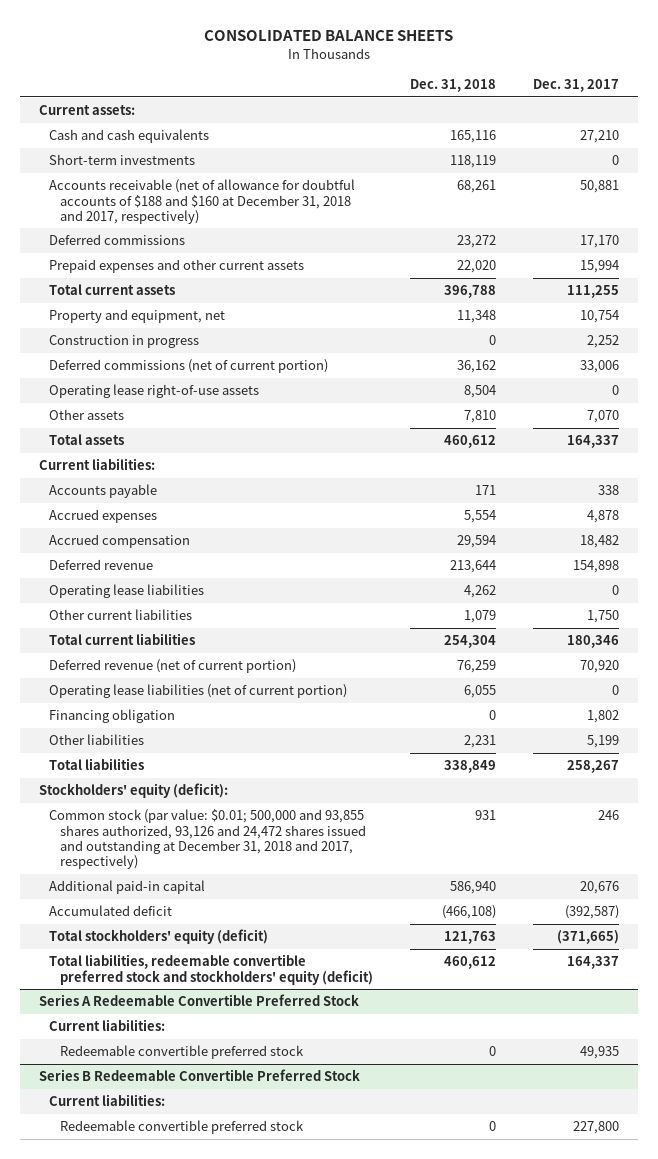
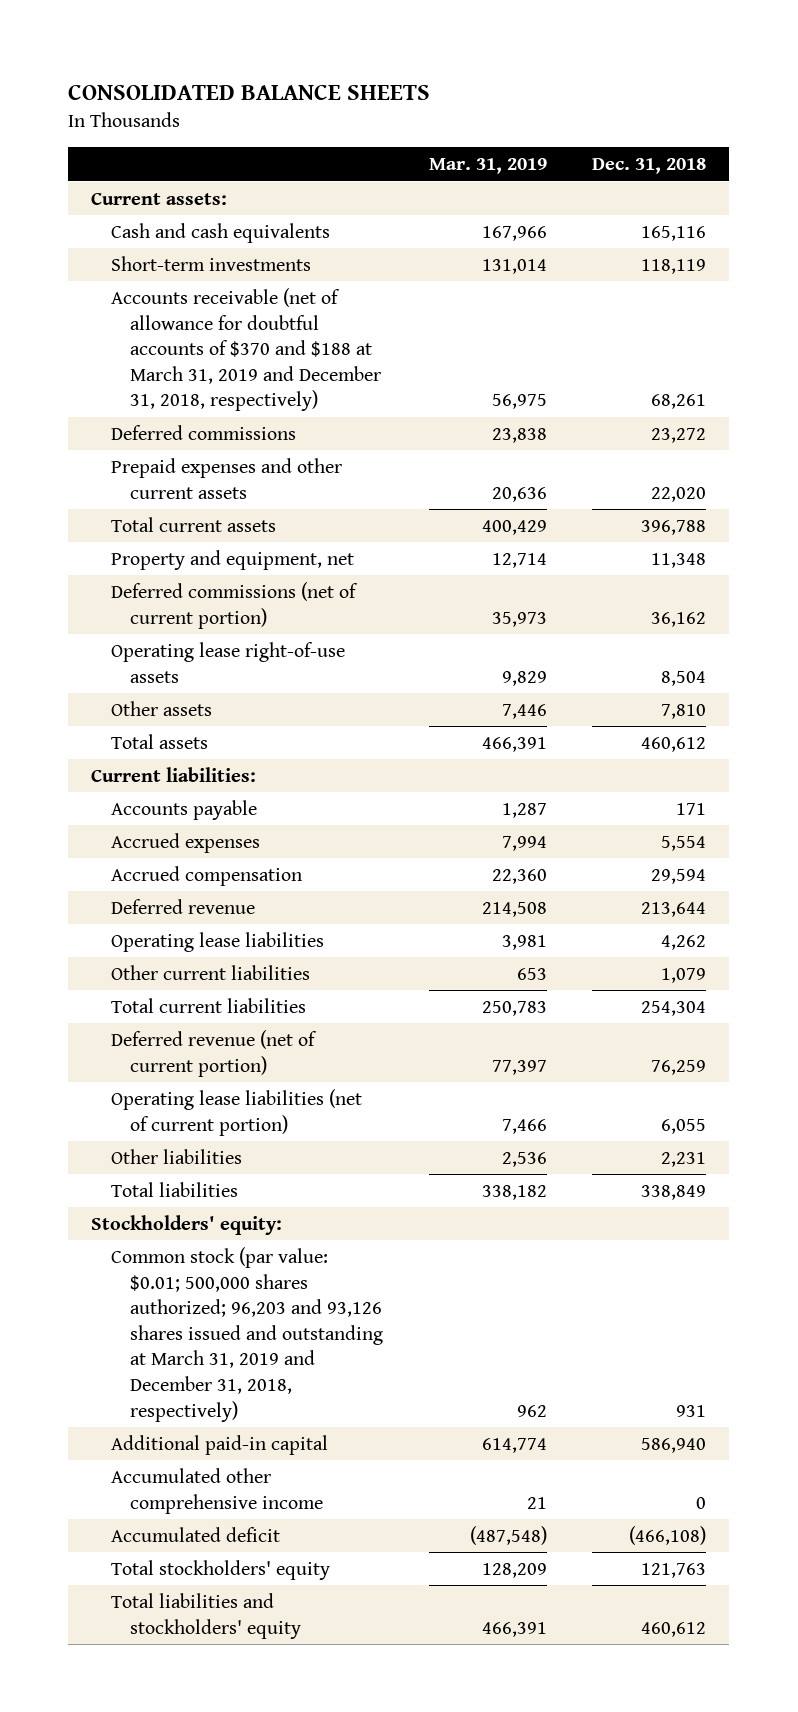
[533,79,620,93] Dec. 31, 2017 -> none
none -> [428,158,547,175] Mar. 31, 2019
[49,179,356,224] Accounts receivable (net of allowance for doubtful accounts of $188 and $160 at December 31, 2018 and 2017, respectively) -> [110,287,381,412] Accounts receivable (net of allowance for doubtful accounts of $370 and $188 at March 31, 2019 and December 31, 2018, respectively)
[49,335,200,349] Construction in progress -> none
[49,709,176,724] Financing obligation -> none
[38,783,228,799] Stockholders' equity (deficit): -> [91,1214,283,1235] Stockholders' equity:
[49,809,366,870] Common stock (par value: $0.01; 500,000 and 93,855 shares authorized, 93,126 and 24,472 shares issued and outstanding at December 31, 2018 and 2017, respectively) -> [110,1246,383,1422] Common stock (par value: $0.01; 500,000 shares authorized; 96,203 and 93,126 shares issued and outstanding at March 31, 2019 and December 31, 2018, respectively)
none -> [110,1467,323,1514] Accumulated other comprehensive income
[38,994,359,1007] Series A Redeemable Convertible Preferred Stock -> none
[49,1019,166,1032] Current liabilities: -> none
[59,1045,304,1060] Redeemable convertible preferred stock -> none
[38,1069,360,1082] Series B Redeemable Convertible Preferred Stock -> none
[49,1094,166,1107] Current liabilities: -> none
[59,1120,304,1135] Redeemable convertible preferred stock -> none
[49,929,269,945] Total stockholders' equity (deficit) -> [110,1559,330,1580] Total stockholders' equity
[49,954,373,985] Total liabilities, redeemable convertible preferred stock and stockholders' equity (deficit) -> [110,1592,301,1639] Total liabilities and stockholders' equity

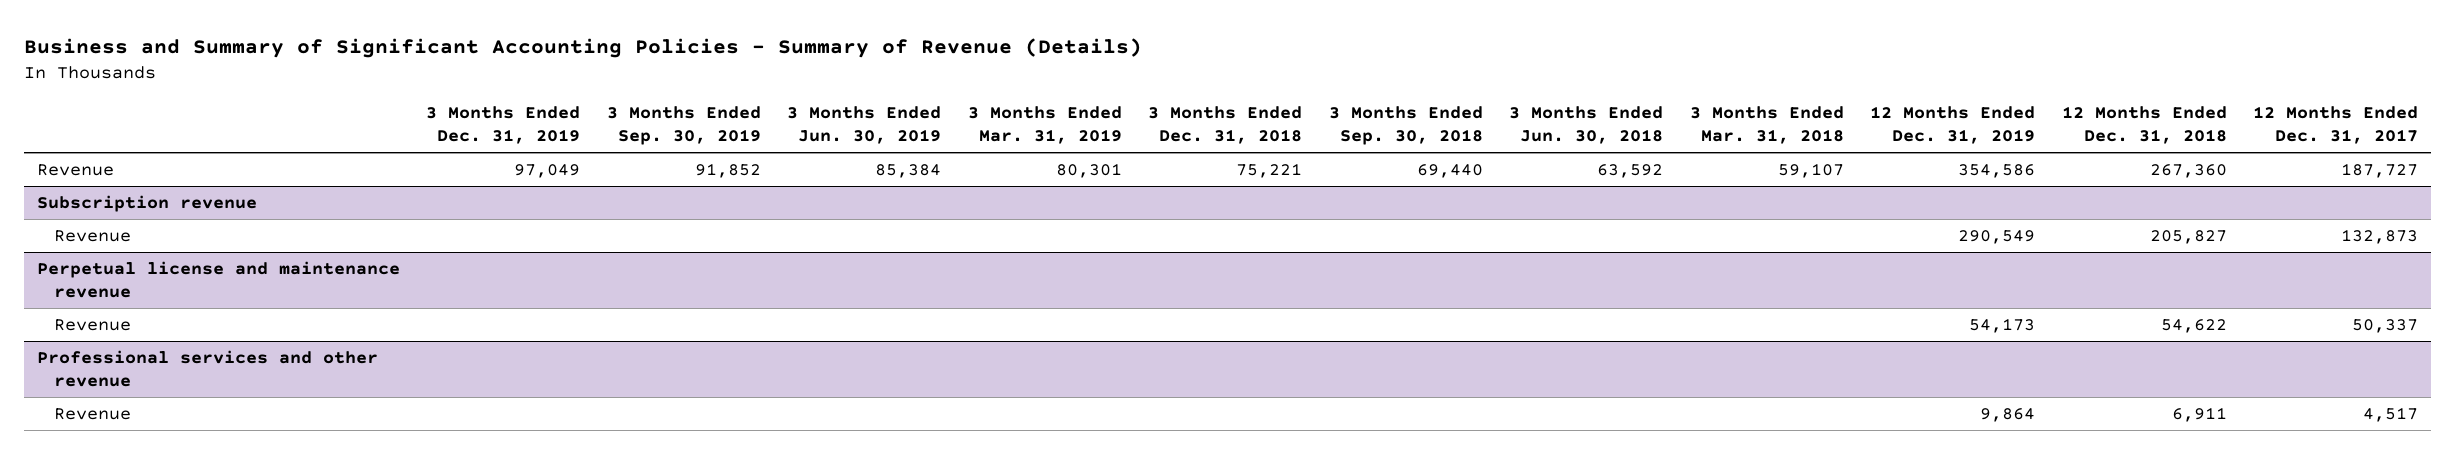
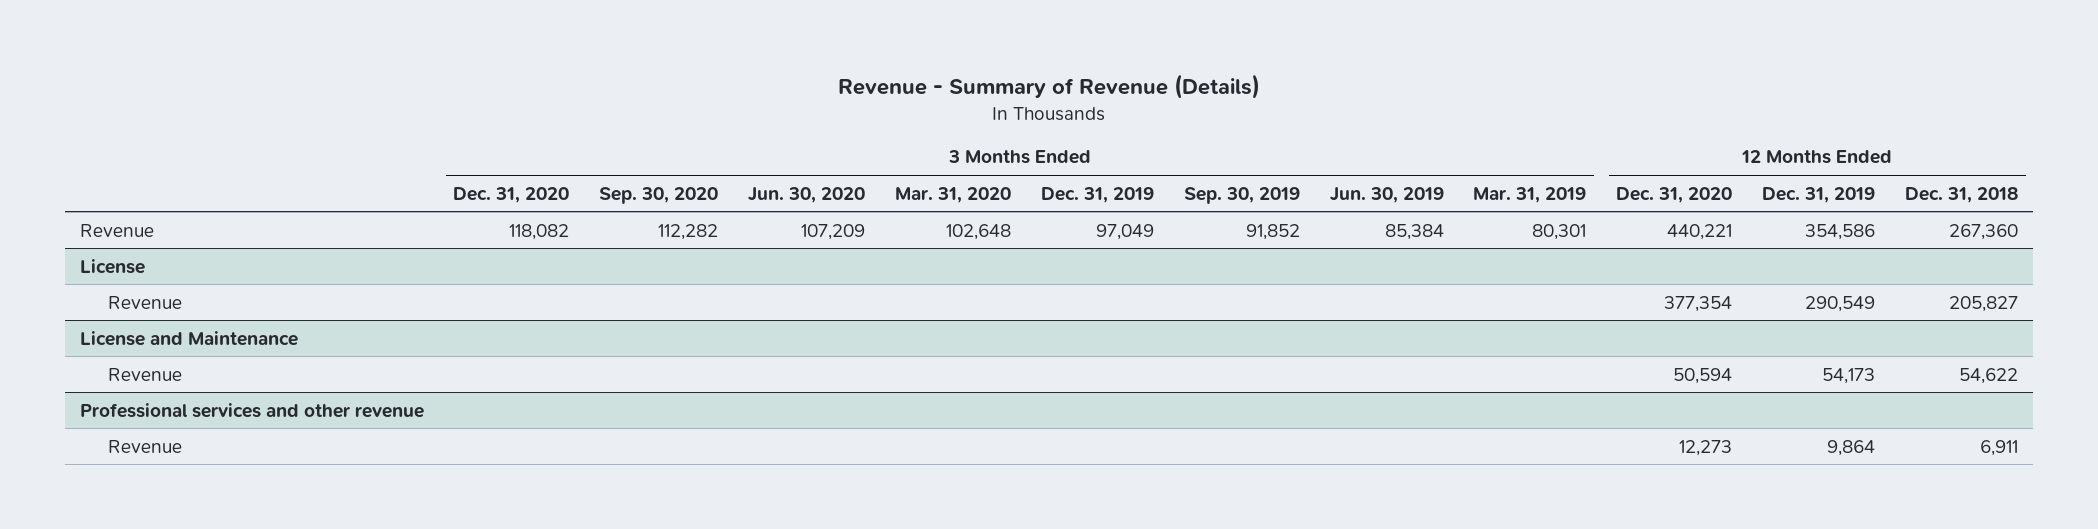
[23,37,1142,58] Business and Summary of Significant Accounting Policies - Summary of Revenue (Details) -> [837,74,1260,100] Revenue - Summary of Revenue (Details)
[1148,106,1303,144] 3 Months Ended Dec. 31, 2018 -> none
[1328,106,1483,145] 3 Months Ended Sep. 30, 2018 -> none
[1509,106,1664,144] 3 Months Ended Jun. 30, 2018 -> none
[1689,106,1844,144] 3 Months Ended Mar. 31, 2018 -> none
[2253,106,2419,144] 12 Months Ended Dec. 31, 2017 -> none
none -> [453,186,570,203] Dec. 31, 2020
none -> [599,186,719,204] Sep. 30, 2020
none -> [748,186,866,203] Jun. 30, 2020
none -> [894,186,1011,203] Mar. 31, 2020
none -> [1616,186,1733,203] Dec. 31, 2020
[36,195,257,213] Subscription revenue -> [79,258,145,274] License
[36,261,400,298] Perpetual license and maintenance revenue -> [79,330,298,346] License and Maintenance

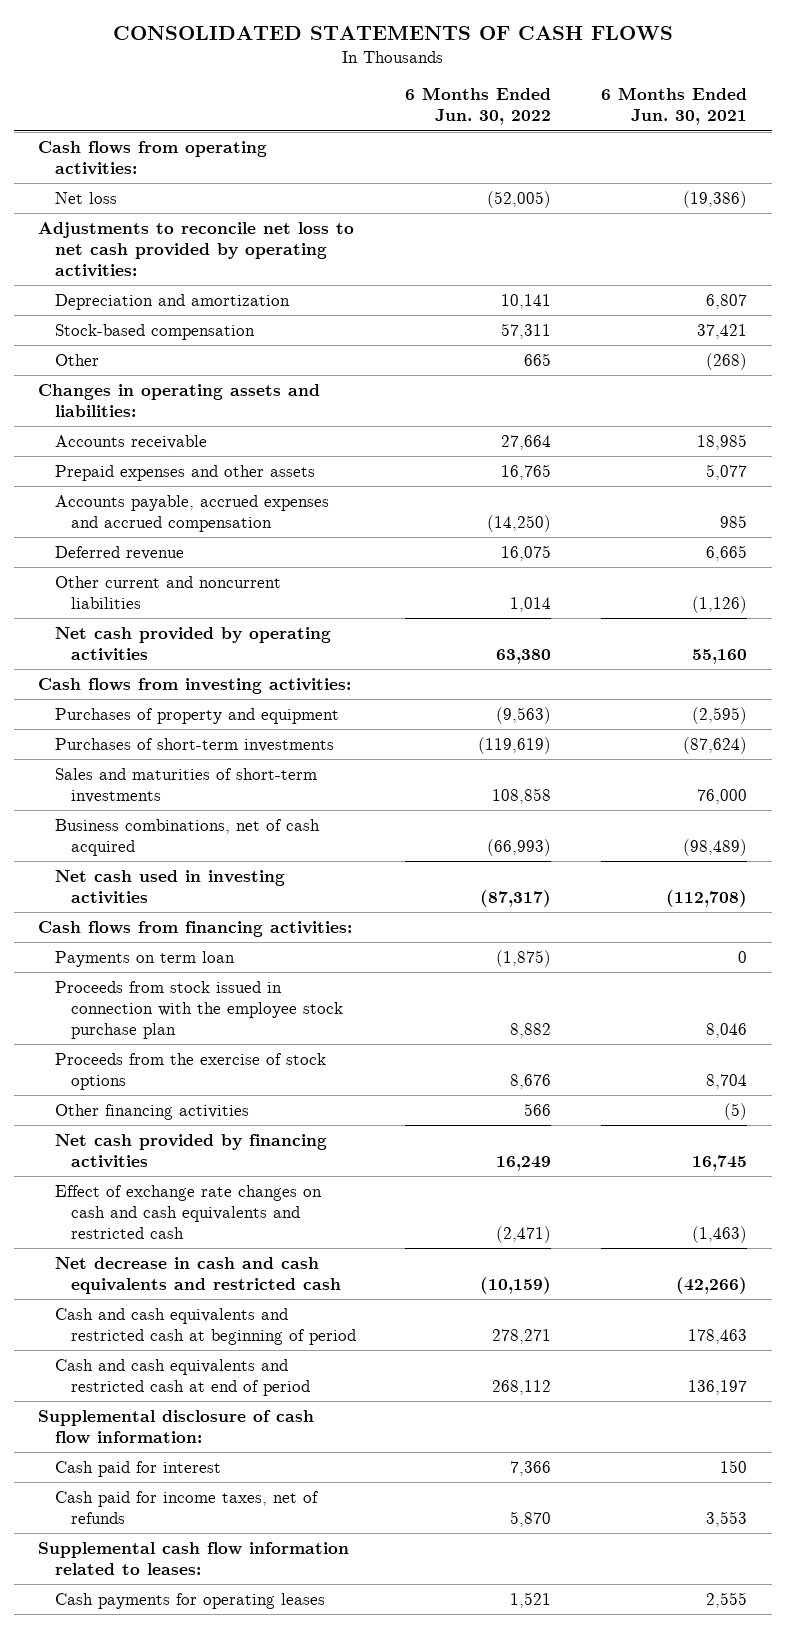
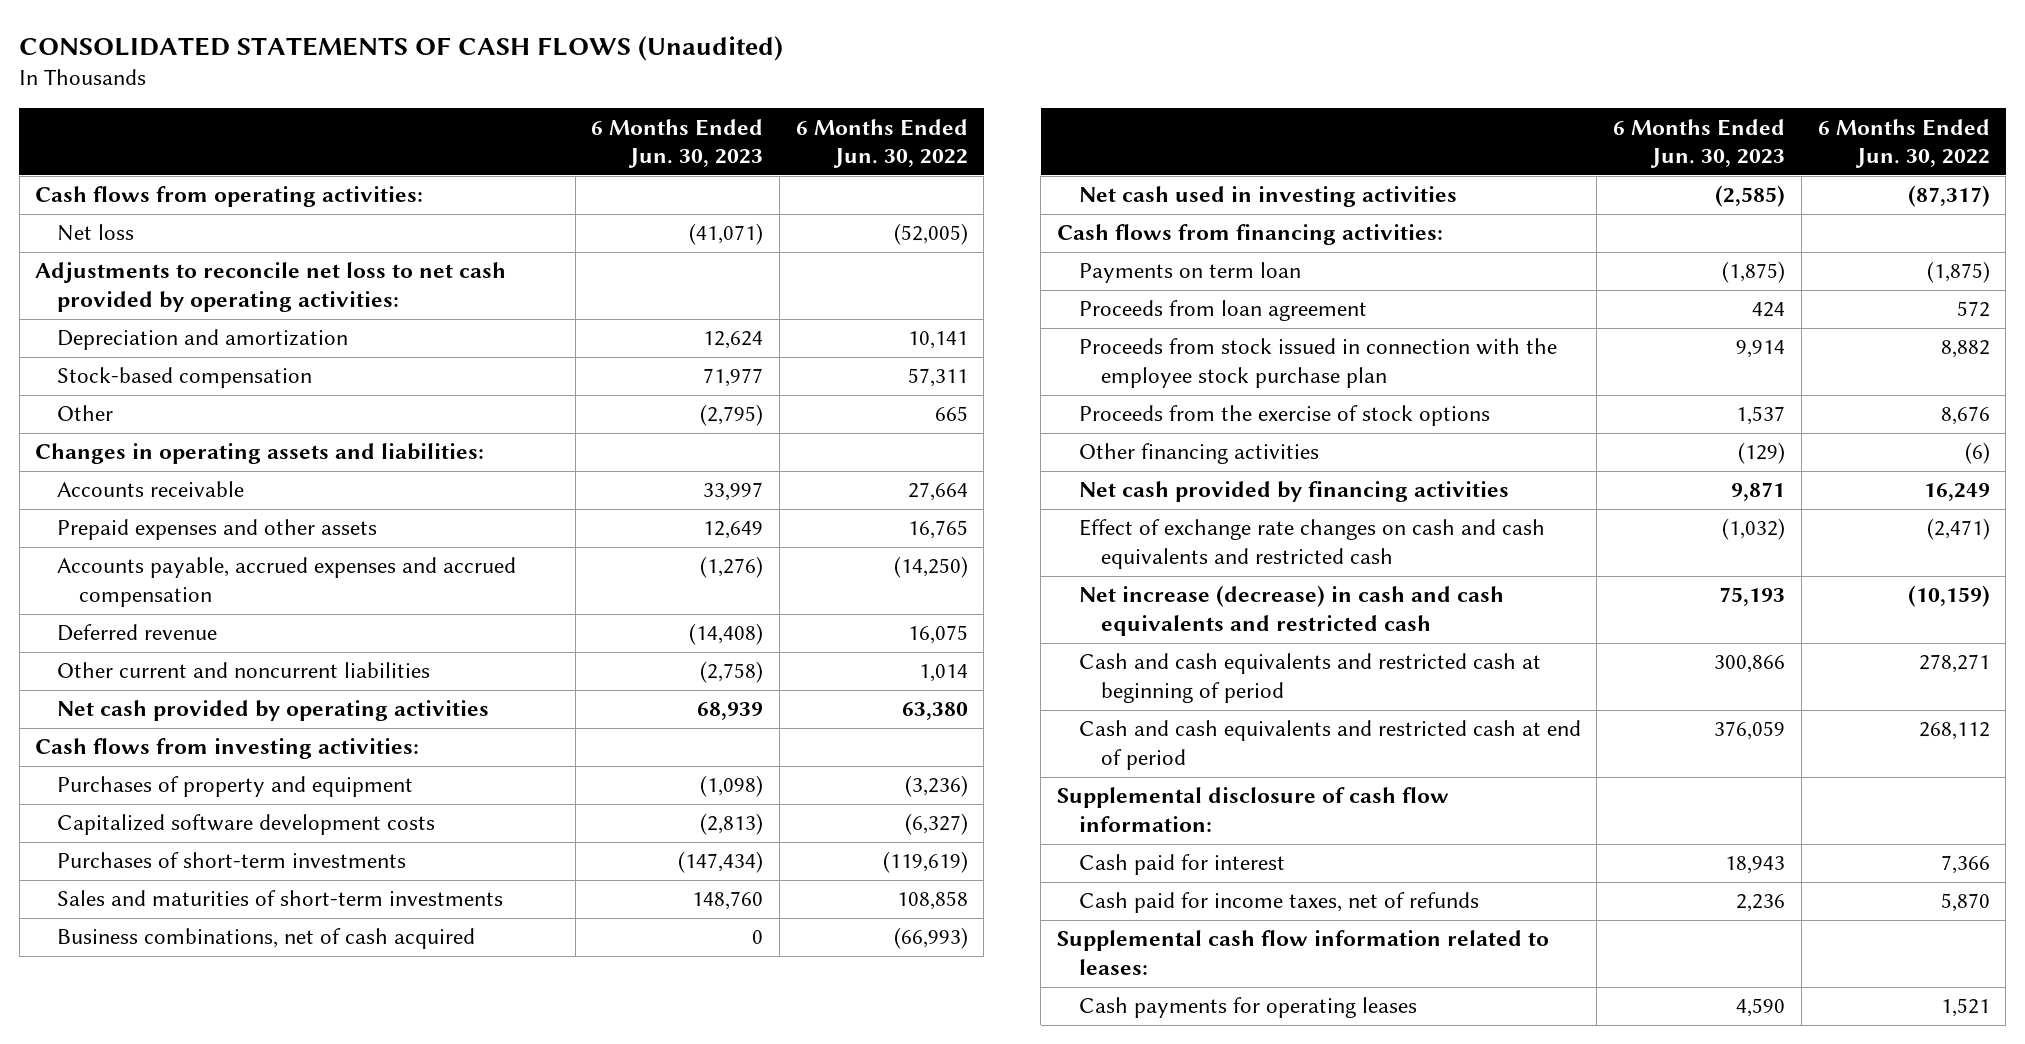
[112,24,673,40] CONSOLIDATED STATEMENTS OF CASH FLOWS -> [19,35,784,61] CONSOLIDATED STATEMENTS OF CASH FLOWS (Unaudited)
[600,87,747,126] 6 Months Ended Jun. 30, 2021 -> none
none -> [591,118,764,169] 6 Months Ended Jun. 30, 2023
[496,706,552,724] (9,563) -> [904,775,968,798] (3,236)
none -> [56,814,435,836] Capitalized software development costs
none -> [1078,300,1367,322] Proceeds from loan agreement
[524,1102,552,1116] 566 -> [1964,442,1990,465] (6)
[54,1256,341,1294] Net decrease in cash and cash equivalents and restricted cash -> [1078,585,1504,637] Net increase (decrease) in cash and cash equivalents and restricted cash

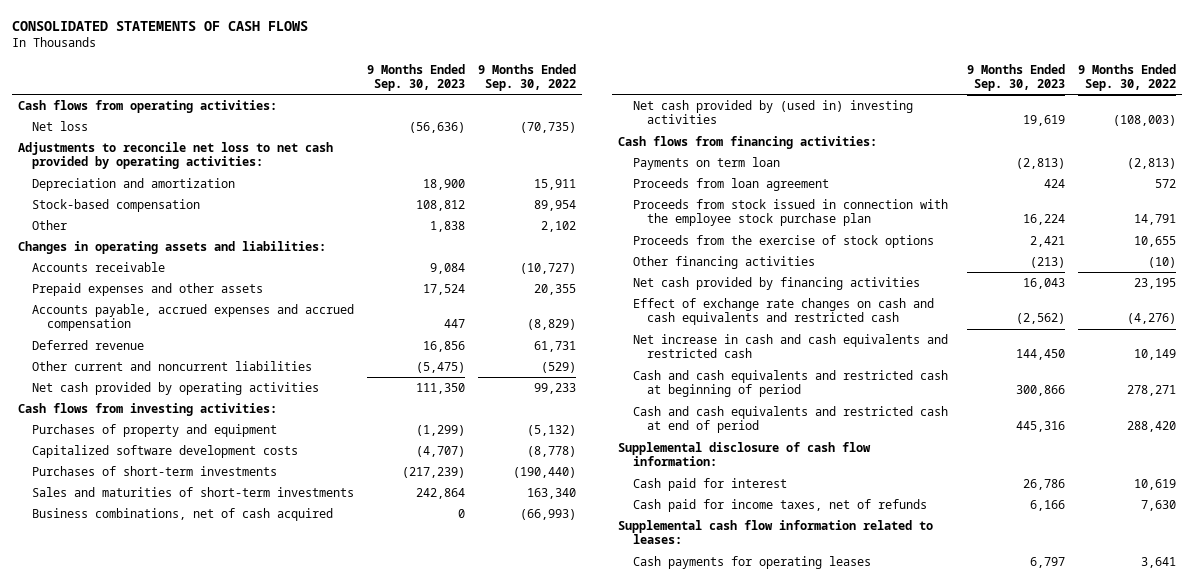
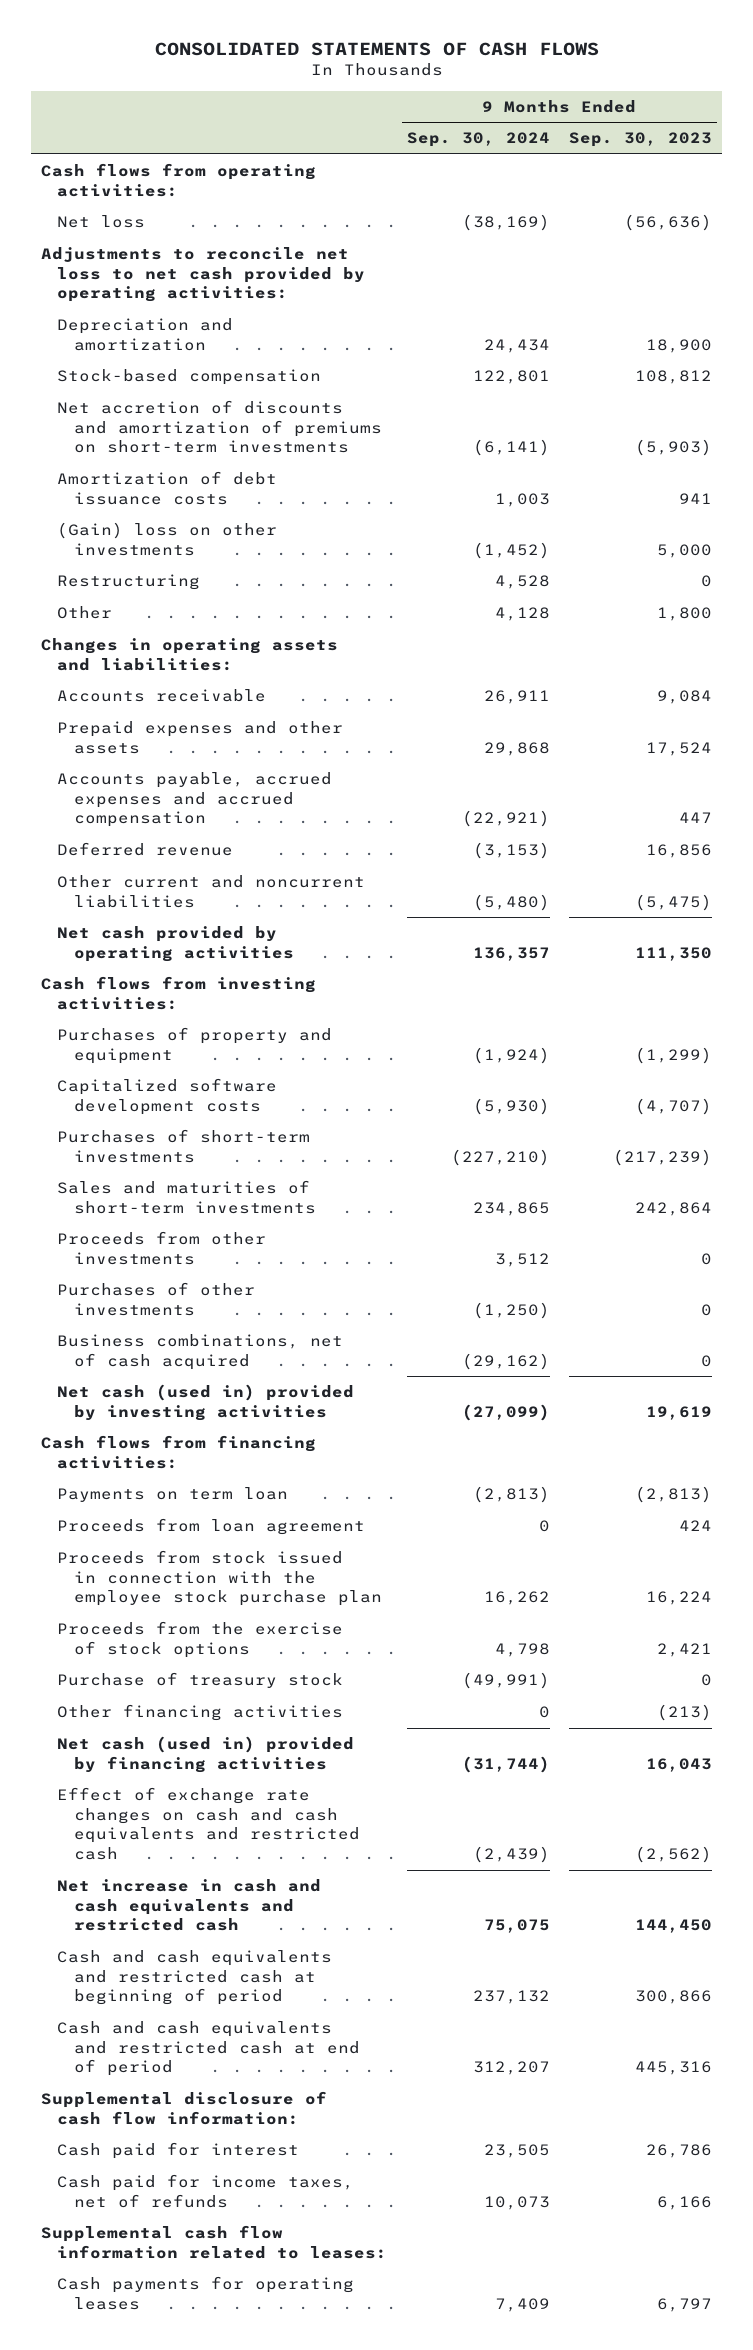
[477,63,576,92] 9 Months Ended Sep. 30, 2022 -> none
none -> [406,132,550,148] Sep. 30, 2024
none -> [57,400,382,454] Net accretion of discounts and amortization of premiums on short-term investments
none -> [57,471,278,505] Amortization of debt issuance costs
none -> [57,522,278,556] (Gain) loss on other investments
none -> [57,574,201,591] Restructuring
[430,220,466,232] 1,838 -> [657,607,713,622] 1,800
none -> [57,1231,267,1265] Proceeds from other investments
none -> [57,1282,256,1316] Purchases of other investments
[632,99,913,125] Net cash provided by (used in) investing activities -> [57,1384,355,1421] Net cash (used in) provided by investing activities
none -> [57,1672,344,1689] Purchase of treasury stock
[632,276,920,290] Net cash provided by financing activities -> [57,1736,355,1773] Net cash (used in) provided by financing activities

